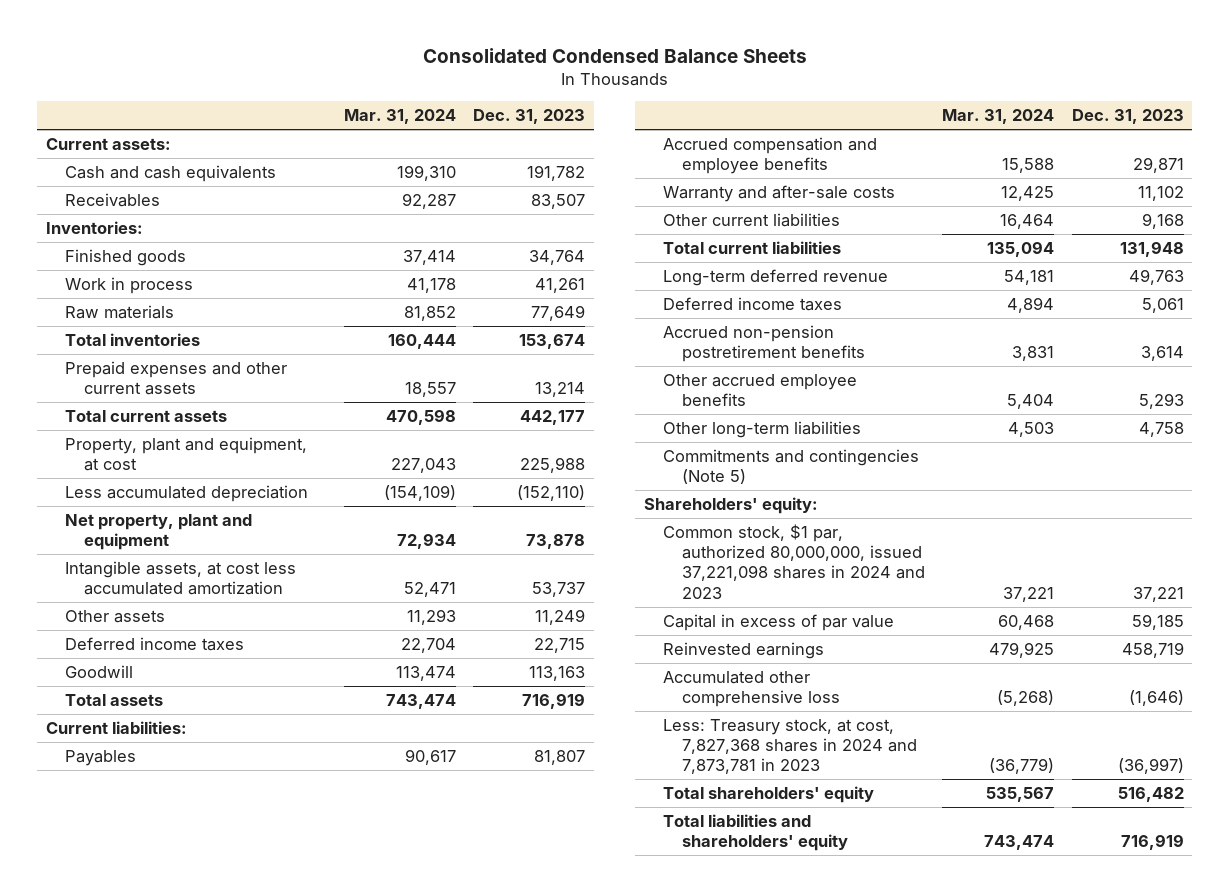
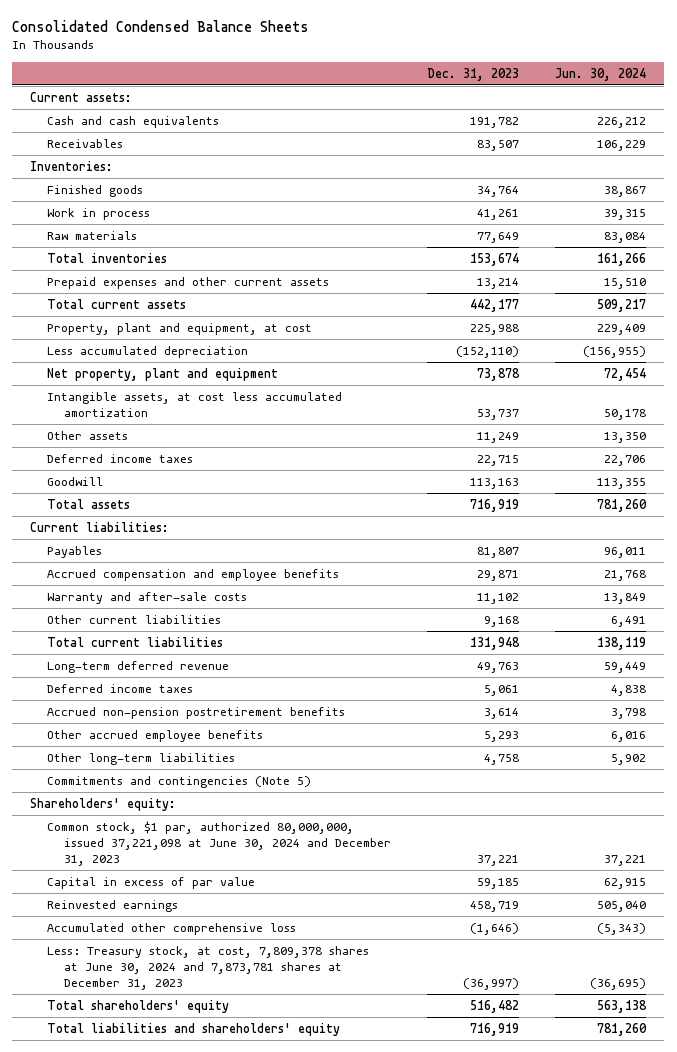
[344,109,457,125] Mar. 31, 2024 -> none
none -> [555,67,647,81] Jun. 30, 2024
[662,523,926,599] Common stock, $1 par, authorized 80,000,000, issued 37,221,098 shares in 2024 and 2023 -> [47,821,391,866] Common stock, $1 par, authorized 80,000,000, issued 37,221,098 at June 30, 2024 and December 31, 2023
[662,718,918,775] Less: Treasury stock, at cost, 7,827,368 shares in 2024 and 7,873,781 in 2023 -> [47,946,370,990] Less: Treasury stock, at cost, 7,809,378 shares at June 30, 2024 and 7,873,781 shares at December 31, 2023

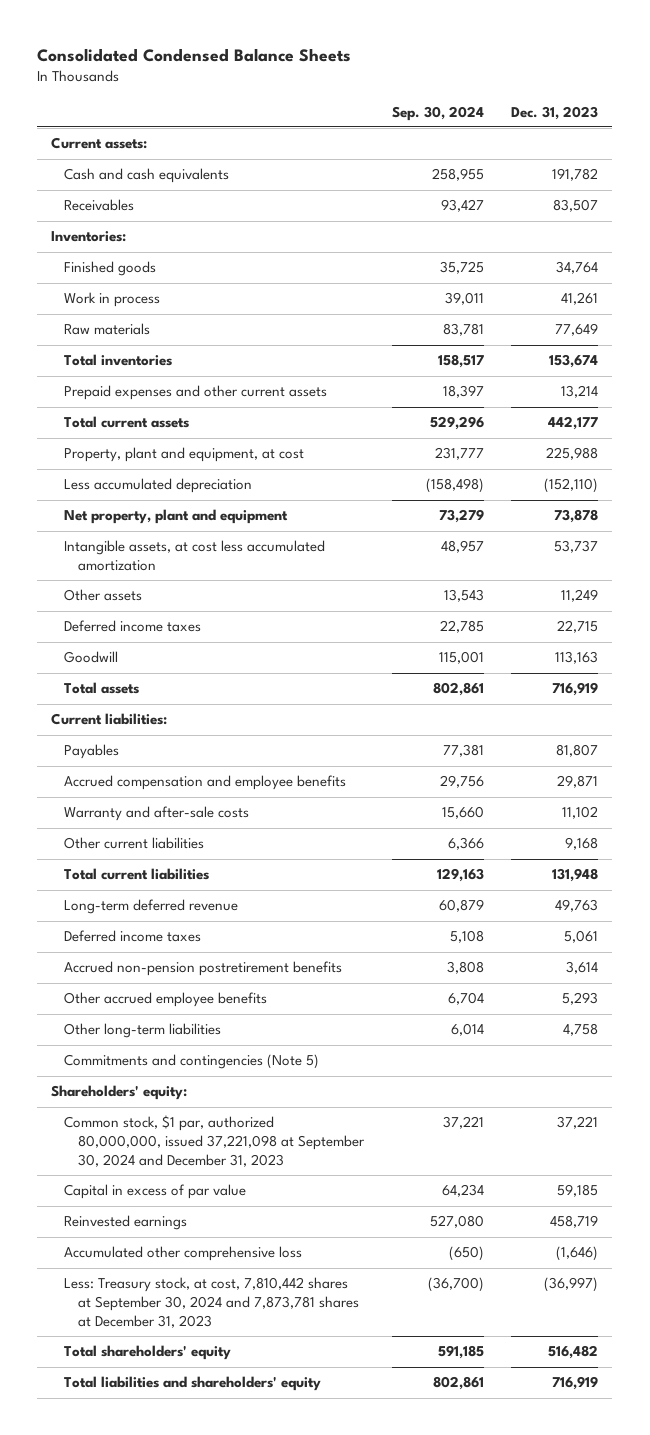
[555,67,647,81] Jun. 30, 2024 -> none
none -> [391,105,484,121] Sep. 30, 2024
[47,821,391,866] Common stock, $1 par, authorized 80,000,000, issued 37,221,098 at June 30, 2024 and December 31, 2023 -> [64,1115,365,1167] Common stock, $1 par, authorized 80,000,000, issued 37,221,098 at September 30, 2024 and December 31, 2023
[47,946,370,990] Less: Treasury stock, at cost, 7,809,378 shares at June 30, 2024 and 7,873,781 shares at December 31, 2023 -> [64,1277,359,1328] Less: Treasury stock, at cost, 7,810,442 shares at September 30, 2024 and 7,873,781 shares at December 31, 2023

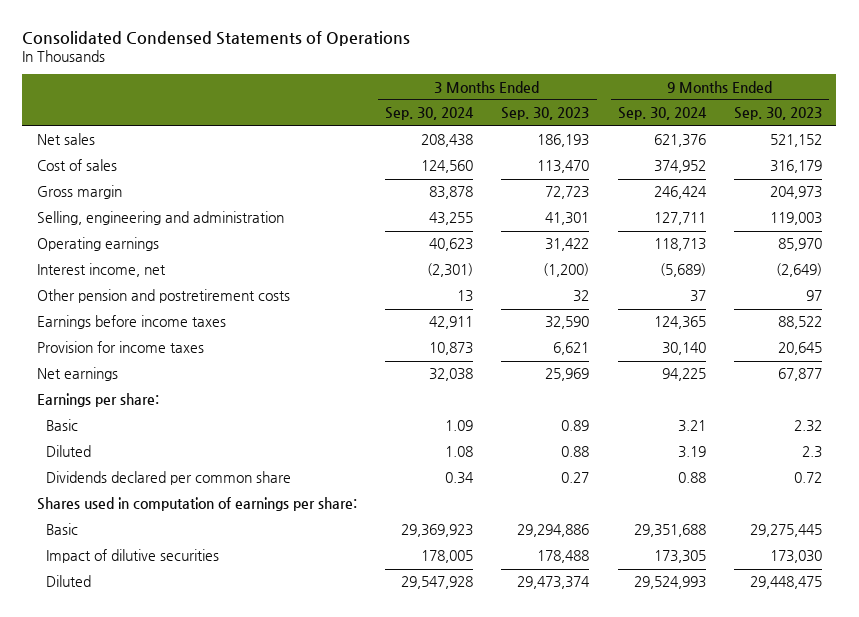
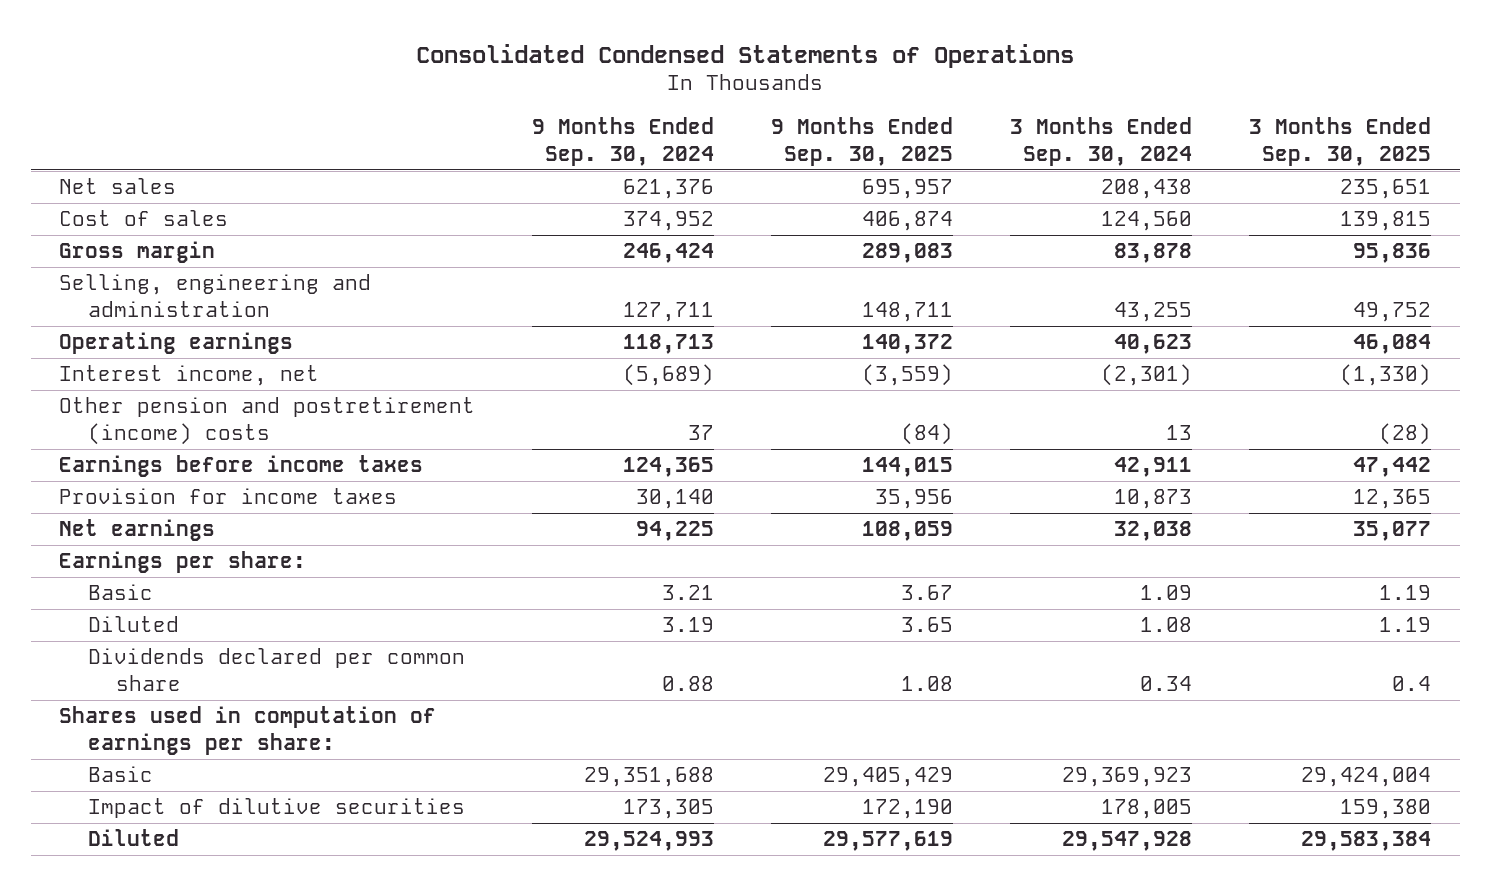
[501,107,590,121] Sep. 30, 2023 -> none
[734,107,823,121] Sep. 30, 2023 -> none
none -> [771,117,954,166] 9 Months Ended Sep. 30, 2025
none -> [1249,117,1432,166] 3 Months Ended Sep. 30, 2025
[36,289,290,304] Other pension and postretirement costs -> [59,397,476,445] Other pension and postretirement (income) costs

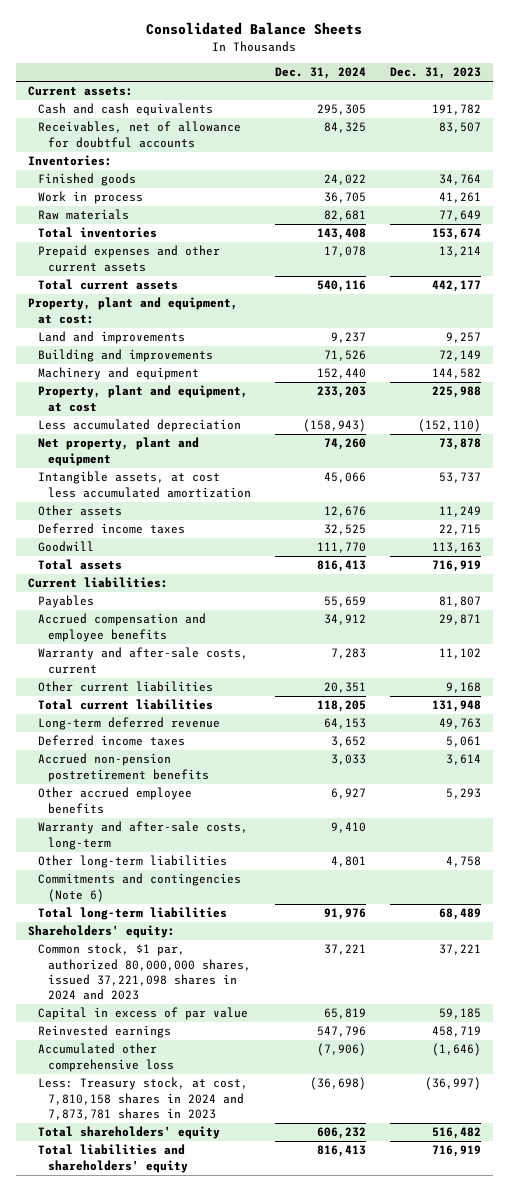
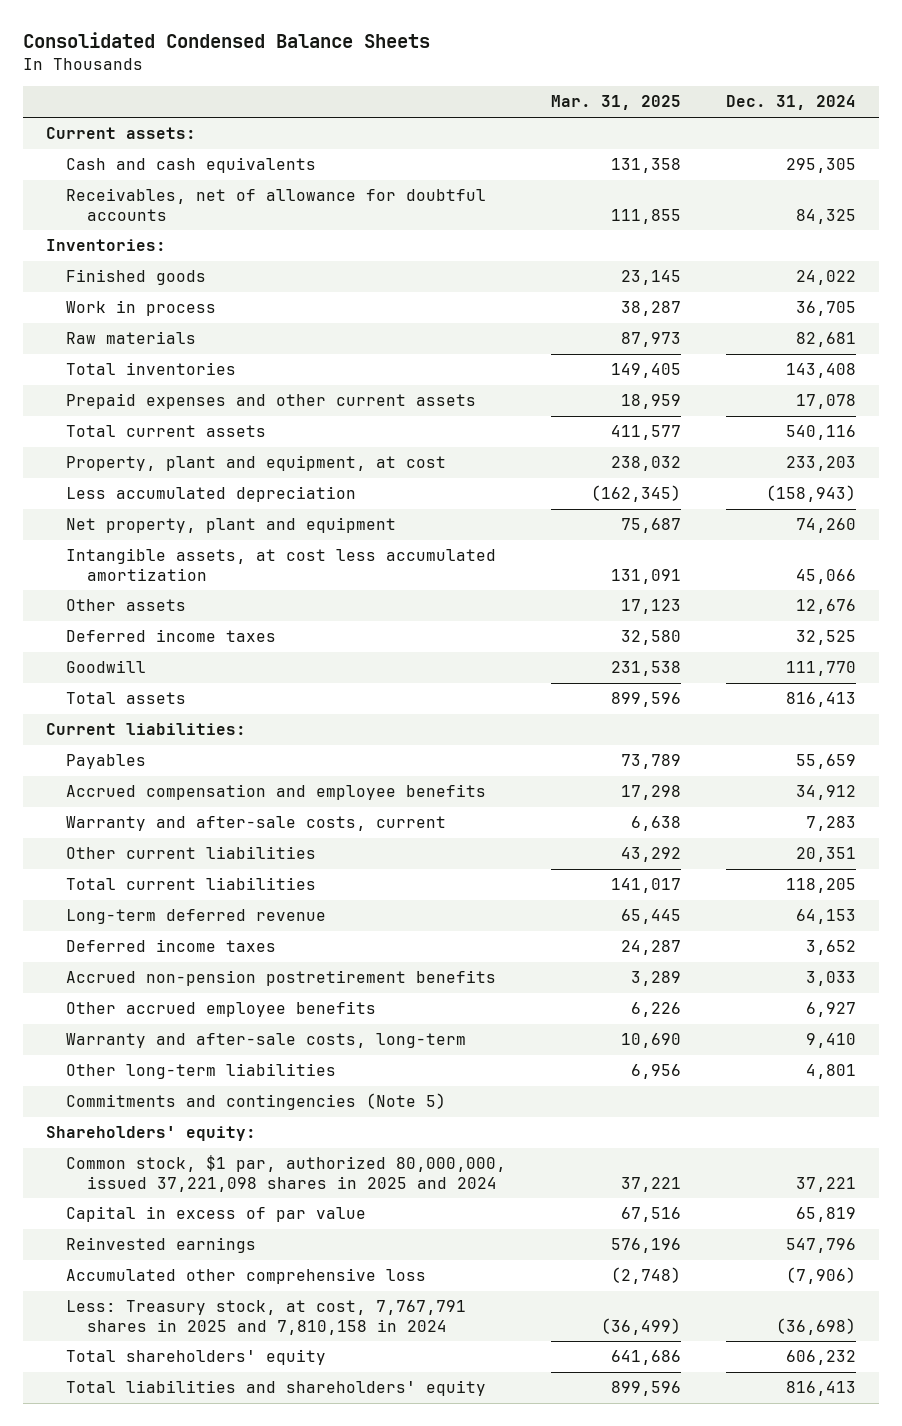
[146,22,363,36] Consolidated Balance Sheets -> [23,32,431,49] Consolidated Condensed Balance Sheets
[390,67,482,80] Dec. 31, 2023 -> none
none -> [551,95,682,111] Mar. 31, 2025
[27,297,238,324] Property, plant and equipment, at cost: -> none
[37,331,185,345] Land and improvements -> none
[37,349,213,363] Building and improvements -> none
[37,367,199,381] Machinery and equipment -> none
[37,907,227,921] Total long-term liabilities -> none
[37,873,241,902] Commitments and contingencies (Note 6) -> [66,1093,447,1111] Commitments and contingencies (Note 5)
[37,943,252,1000] Common stock, $1 par, authorized 80,000,000 shares, issued 37,221,098 shares in 2024 and 2023 -> [66,1155,507,1192] Common stock, $1 par, authorized 80,000,000, issued 37,221,098 shares in 2025 and 2024
[37,1077,248,1120] Less: Treasury stock, at cost, 7,810,158 shares in 2024 and 7,873,781 shares in 2023 -> [66,1300,467,1335] Less: Treasury stock, at cost, 7,767,791 shares in 2025 and 7,810,158 in 2024

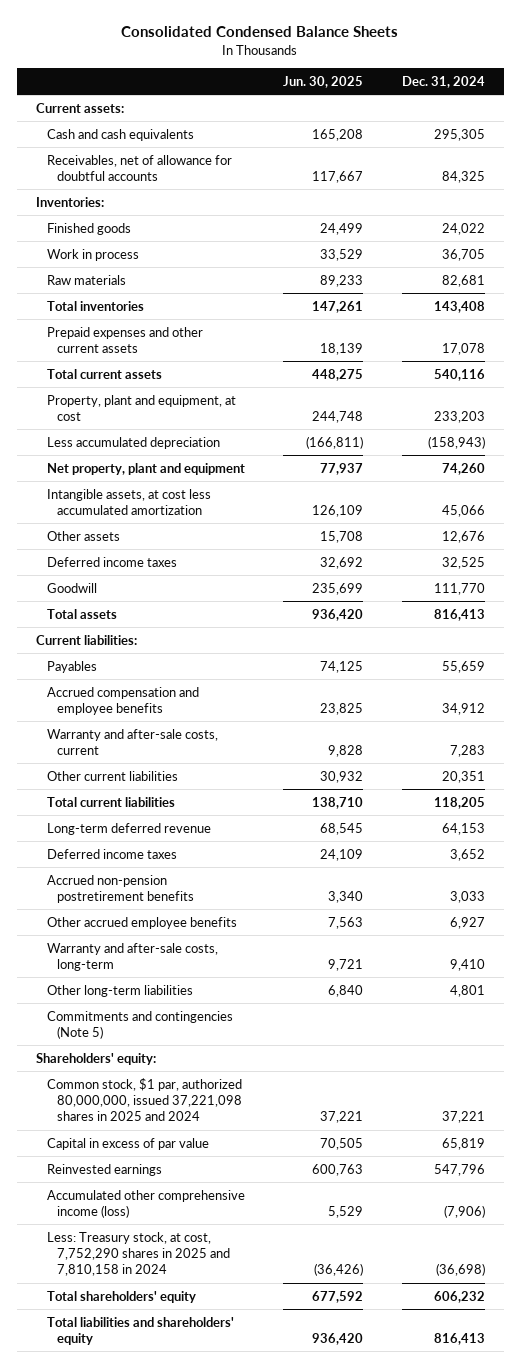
[551,95,682,111] Mar. 31, 2025 -> none
none -> [283,76,364,89] Jun. 30, 2025
[66,1268,427,1285] Accumulated other comprehensive loss -> [46,1189,245,1219] Accumulated other comprehensive income (loss)
[66,1300,467,1335] Less: Treasury stock, at cost, 7,767,791 shares in 2025 and 7,810,158 in 2024 -> [46,1231,231,1277] Less: Treasury stock, at cost, 7,752,290 shares in 2025 and 7,810,158 in 2024

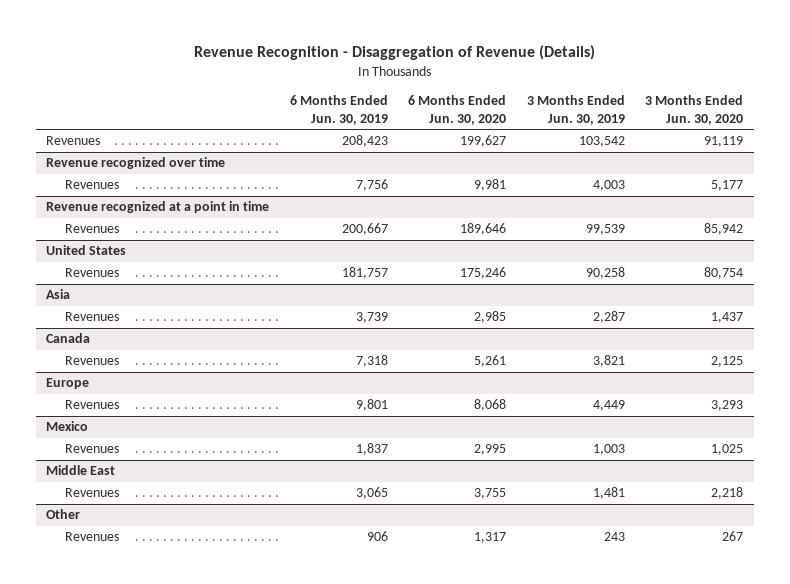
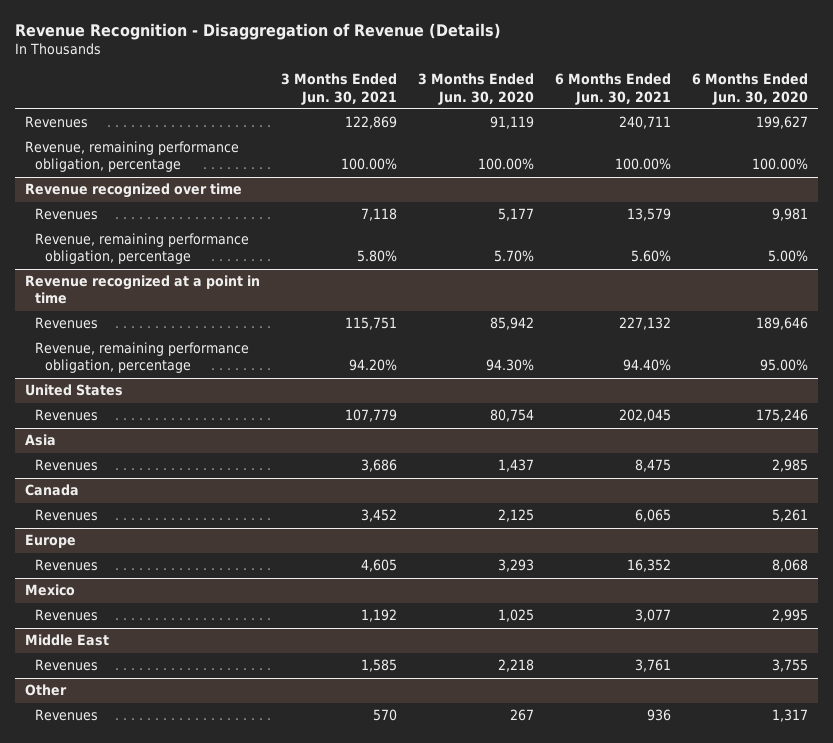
[289,95,388,125] 6 Months Ended Jun. 30, 2019 -> none
[526,95,625,125] 3 Months Ended Jun. 30, 2019 -> none
none -> [281,73,398,105] 3 Months Ended Jun. 30, 2021
none -> [555,73,672,105] 6 Months Ended Jun. 30, 2021
none -> [25,141,240,173] Revenue, remaining performance obligation, percentage
none -> [35,233,250,265] Revenue, remaining performance obligation, percentage
none -> [35,342,250,374] Revenue, remaining performance obligation, percentage

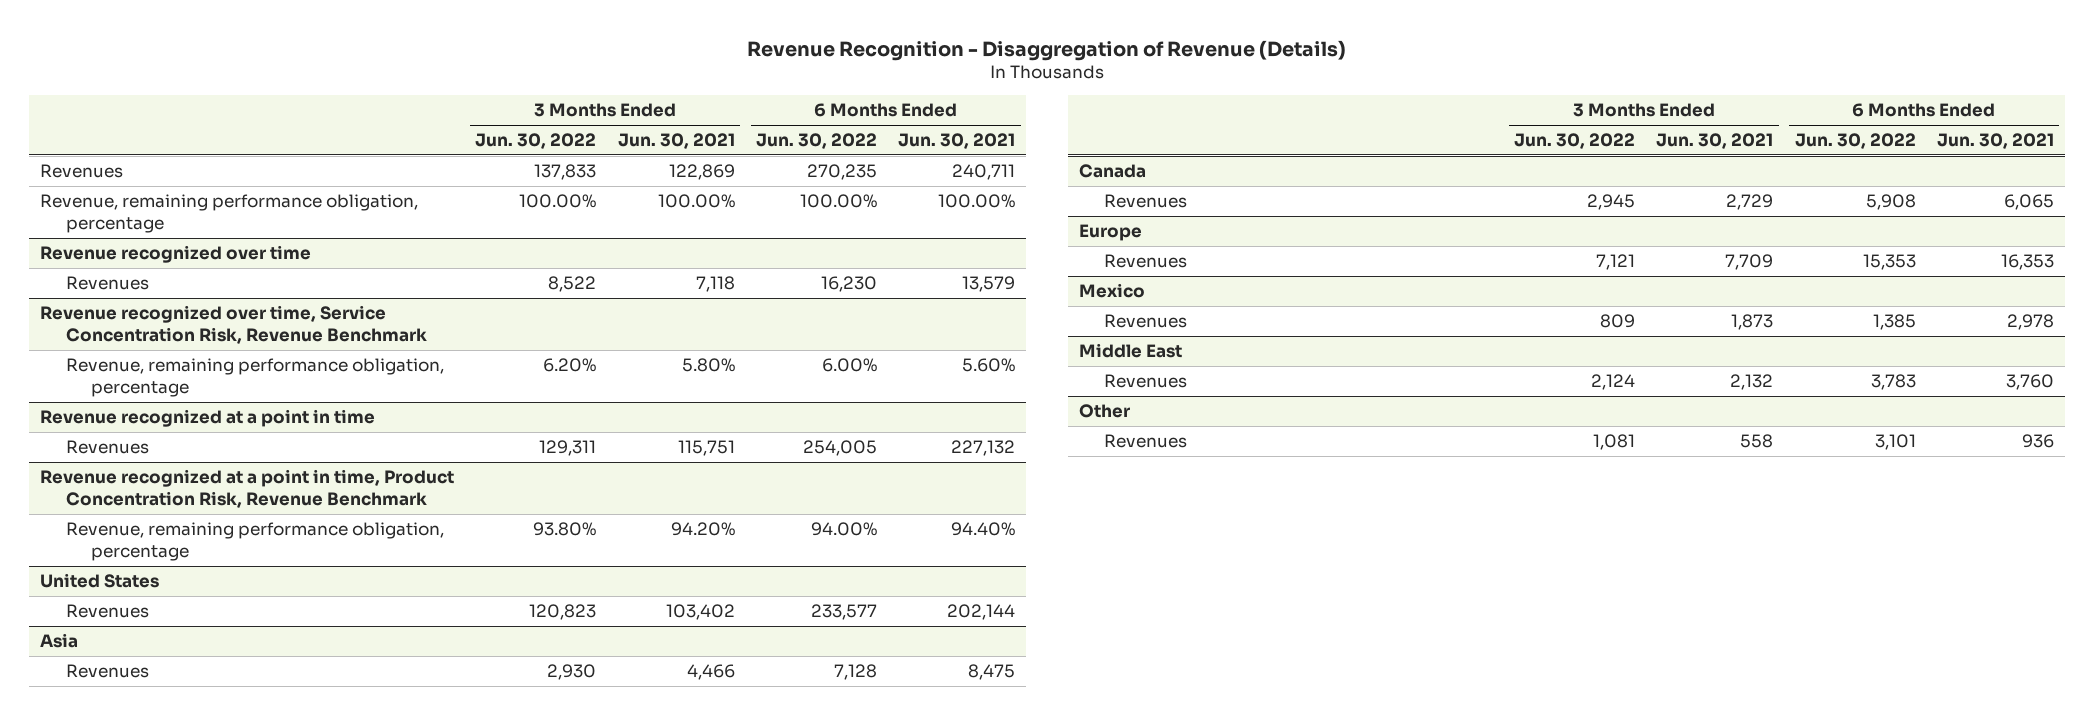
[418,73,535,105] 3 Months Ended Jun. 30, 2020 -> none
[691,73,808,105] 6 Months Ended Jun. 30, 2020 -> none
none -> [475,133,597,150] Jun. 30, 2022
none -> [755,133,877,150] Jun. 30, 2022
none -> [40,305,427,344] Revenue recognized over time, Service Concentration Risk, Revenue Benchmark
none -> [40,469,455,508] Revenue recognized at a point in time, Product Concentration Risk, Revenue Benchmark
[345,409,398,423] 107,779 -> [665,604,735,621] 103,402
[619,409,672,423] 202,045 -> [947,604,1016,621] 202,144
[361,459,398,473] 3,686 -> [686,664,735,681] 4,466
[361,509,398,523] 3,452 -> [1726,194,1774,211] 2,729
[361,559,398,573] 4,605 -> [1725,254,1774,271] 7,709
[627,559,672,573] 16,352 -> [2001,254,2055,271] 16,353
[361,609,398,623] 1,192 -> [1731,314,1774,331] 1,873
[635,609,672,623] 3,077 -> [2007,314,2055,331] 2,978
[361,659,398,673] 1,585 -> [1730,374,1774,391] 2,132
[635,659,672,673] 3,761 -> [2006,374,2055,391] 3,760
[373,709,398,722] 570 -> [1740,434,1774,449] 558

